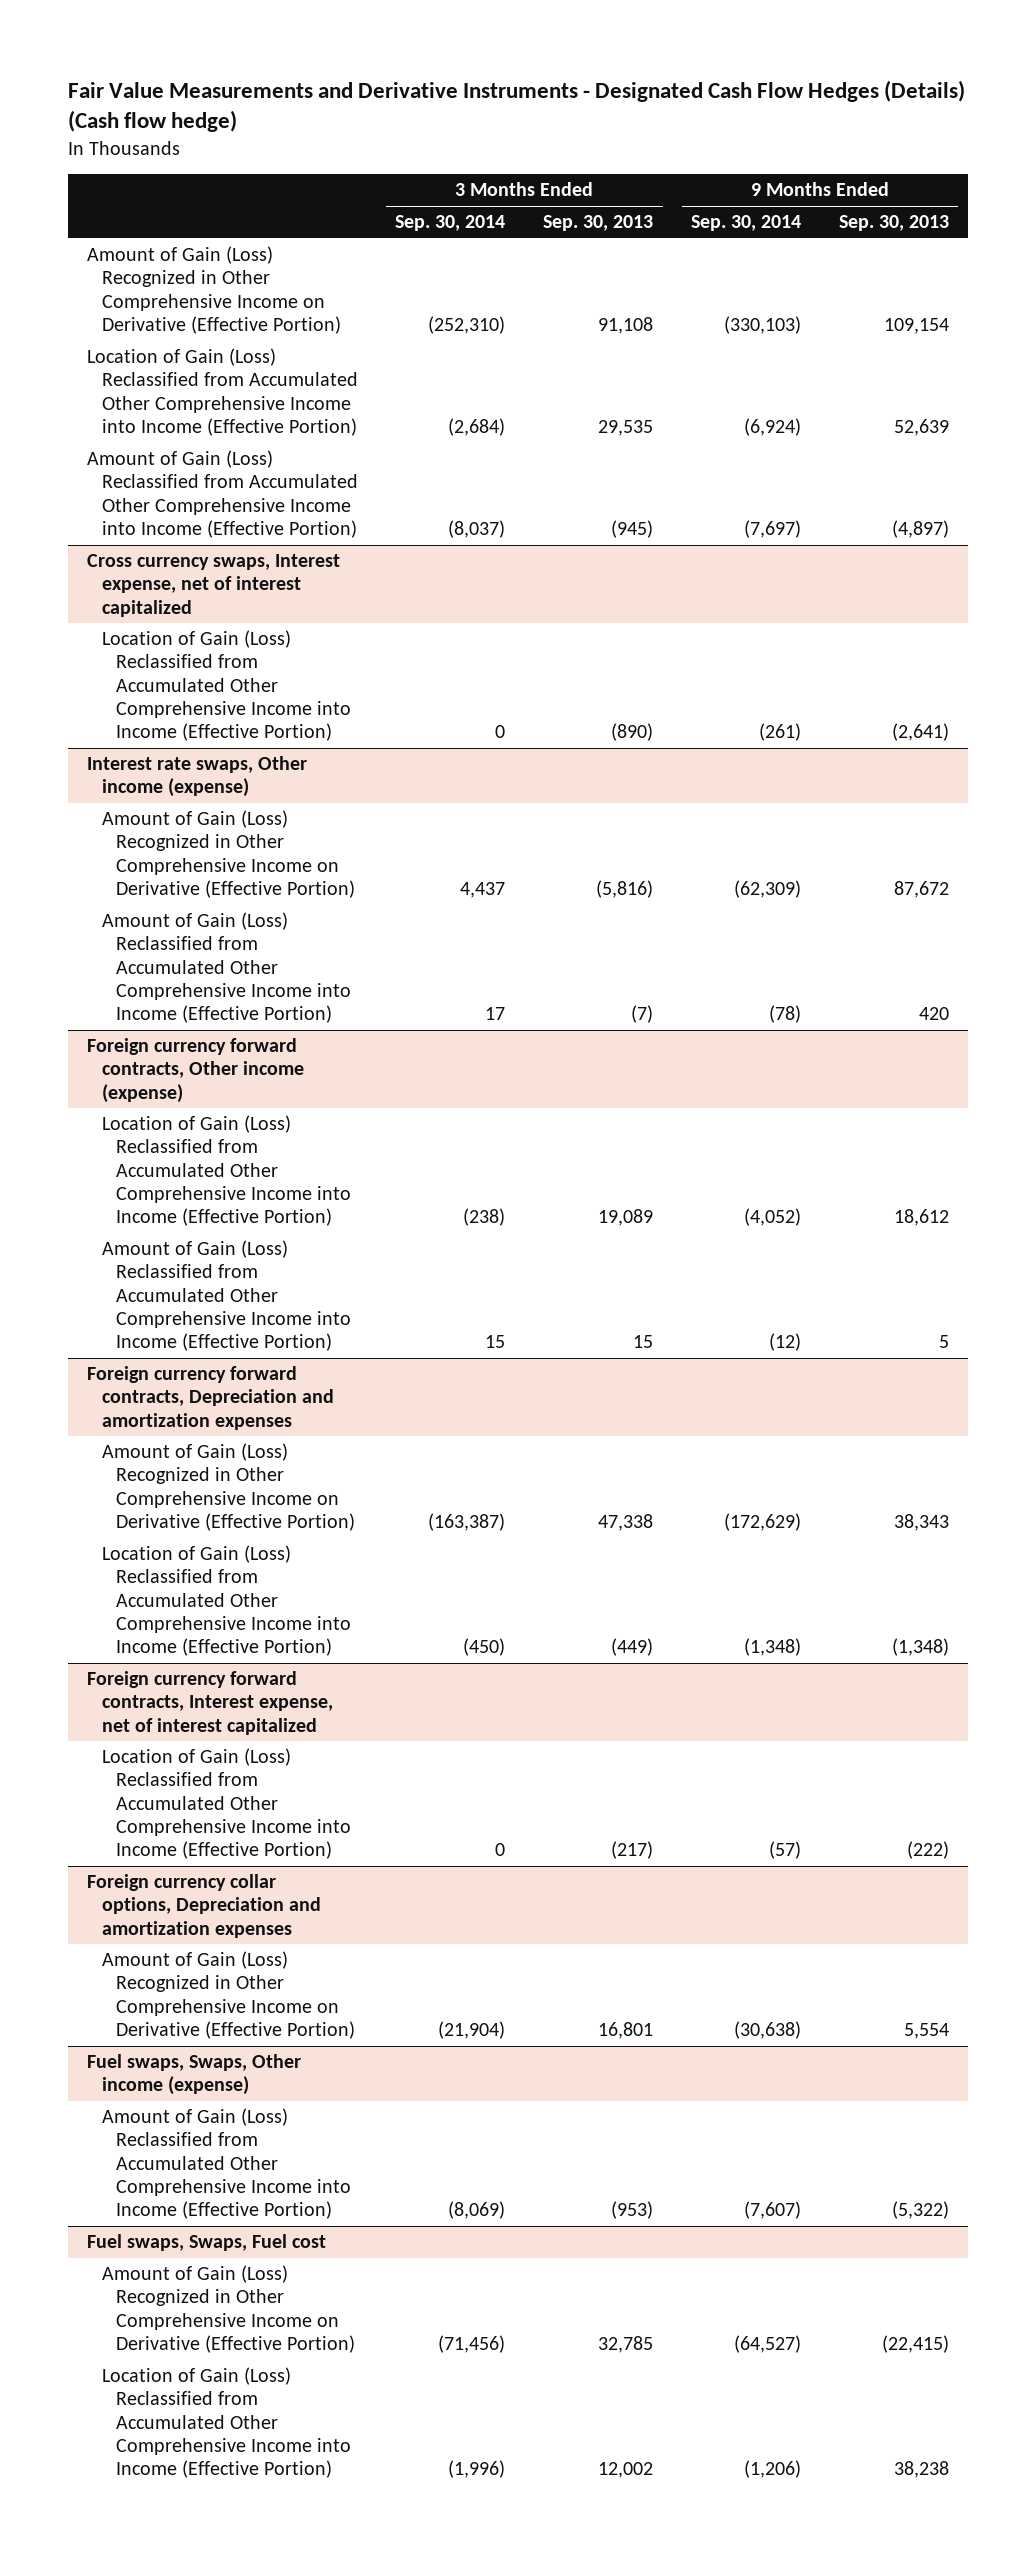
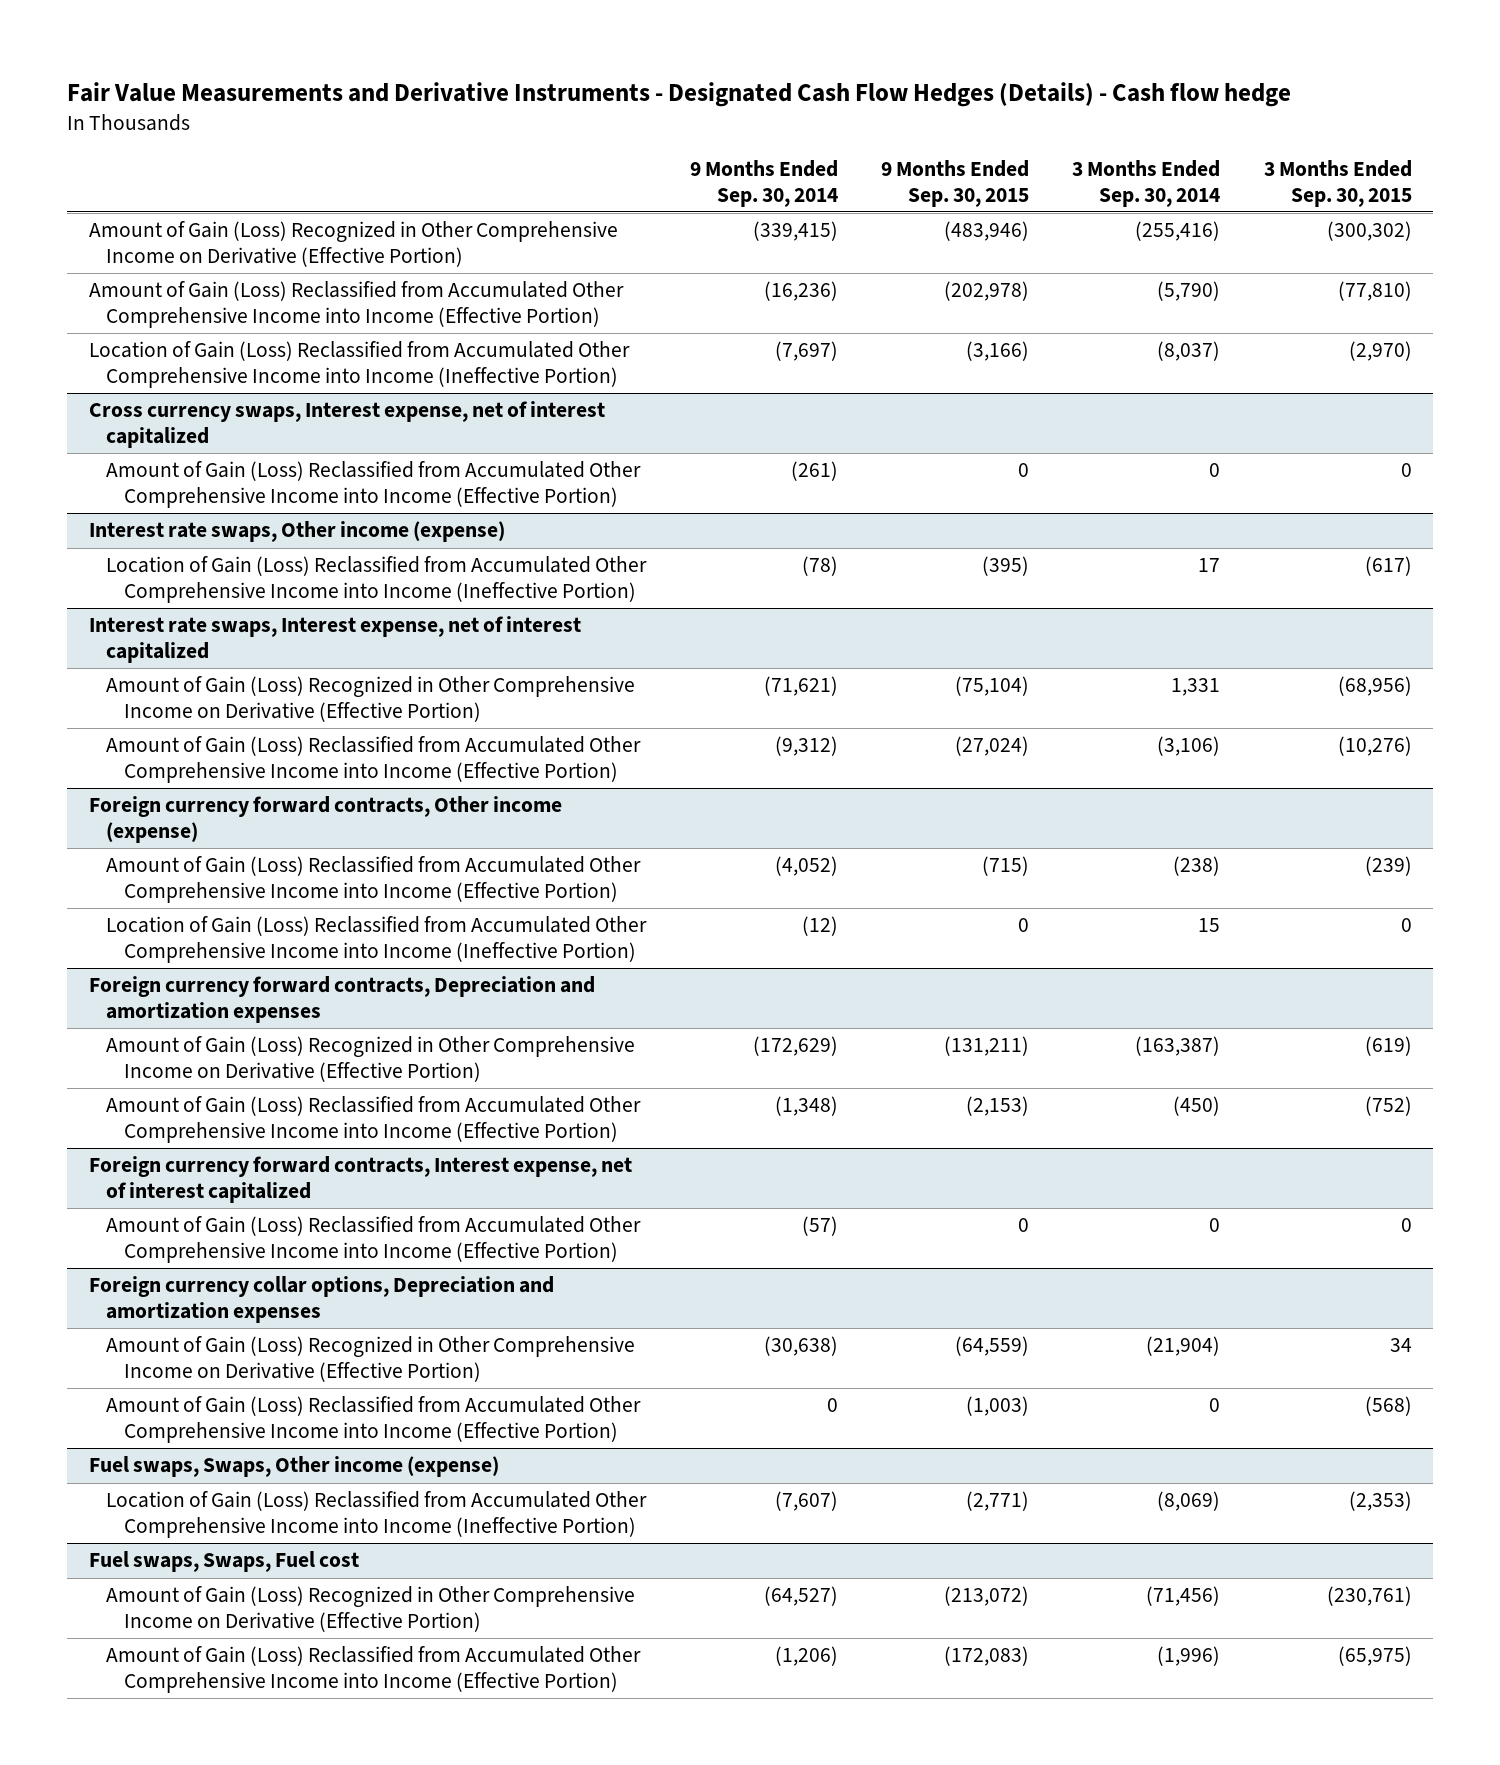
[67,80,965,133] Fair Value Measurements and Derivative Instruments - Designated Cash Flow Hedges (Details) (Cash flow hedge) -> [66,81,1291,107] Fair Value Measurements and Derivative Instruments - Designated Cash Flow Hedges (Details) - Cash flow hedge
[543,215,654,232] Sep. 30, 2013 -> none
[839,215,950,232] Sep. 30, 2013 -> none
none -> [880,159,1029,207] 9 Months Ended Sep. 30, 2015
none -> [1263,159,1412,207] 3 Months Ended Sep. 30, 2015
[428,315,506,334] (252,310) -> [1135,221,1221,242] (255,416)
[724,315,802,334] (330,103) -> [752,221,838,242] (339,415)
[86,348,358,436] Location of Gain (Loss) Reclassified from Accumulated Other Comprehensive Income into Income (Effective Portion) -> [88,281,624,329] Amount of Gain (Loss) Reclassified from Accumulated Other Comprehensive Income into Income (Effective Portion)
[448,417,506,436] (2,684) -> [1157,281,1221,302] (5,790)
[744,417,802,436] (6,924) -> [763,281,838,302] (16,236)
[86,450,358,538] Amount of Gain (Loss) Reclassified from Accumulated Other Comprehensive Income into Income (Effective Portion) -> [88,341,630,389] Location of Gain (Loss) Reclassified from Accumulated Other Comprehensive Income into Income (Ineffective Portion)
[101,630,352,742] Location of Gain (Loss) Reclassified from Accumulated Other Comprehensive Income into Income (Effective Portion) -> [106,461,642,509] Amount of Gain (Loss) Reclassified from Accumulated Other Comprehensive Income into Income (Effective Portion)
none -> [106,556,648,604] Location of Gain (Loss) Reclassified from Accumulated Other Comprehensive Income into Income (Ineffective Portion)
none -> [88,616,581,664] Interest rate swaps, Interest expense, net of interest capitalized
[460,881,506,898] 4,437 -> [1171,678,1221,697] 1,331
[734,879,802,898] (62,309) -> [763,676,838,697] (71,621)
[485,1007,506,1021] 17 -> [1157,736,1221,757] (3,106)
[769,1005,802,1024] (78) -> [774,736,838,757] (9,312)
[101,1115,352,1227] Location of Gain (Loss) Reclassified from Accumulated Other Comprehensive Income into Income (Effective Portion) -> [106,856,642,904] Amount of Gain (Loss) Reclassified from Accumulated Other Comprehensive Income into Income (Effective Portion)
[101,1240,352,1352] Amount of Gain (Loss) Reclassified from Accumulated Other Comprehensive Income into Income (Effective Portion) -> [106,916,648,964] Location of Gain (Loss) Reclassified from Accumulated Other Comprehensive Income into Income (Ineffective Portion)
[101,1545,352,1657] Location of Gain (Loss) Reclassified from Accumulated Other Comprehensive Income into Income (Effective Portion) -> [106,1096,642,1144] Amount of Gain (Loss) Reclassified from Accumulated Other Comprehensive Income into Income (Effective Portion)
[101,1748,352,1860] Location of Gain (Loss) Reclassified from Accumulated Other Comprehensive Income into Income (Effective Portion) -> [106,1216,642,1264] Amount of Gain (Loss) Reclassified from Accumulated Other Comprehensive Income into Income (Effective Portion)
none -> [106,1396,642,1444] Amount of Gain (Loss) Reclassified from Accumulated Other Comprehensive Income into Income (Effective Portion)
[101,2108,352,2220] Amount of Gain (Loss) Reclassified from Accumulated Other Comprehensive Income into Income (Effective Portion) -> [106,1491,648,1539] Location of Gain (Loss) Reclassified from Accumulated Other Comprehensive Income into Income (Ineffective Portion)
[101,2367,352,2479] Location of Gain (Loss) Reclassified from Accumulated Other Comprehensive Income into Income (Effective Portion) -> [106,1646,642,1694] Amount of Gain (Loss) Reclassified from Accumulated Other Comprehensive Income into Income (Effective Portion)

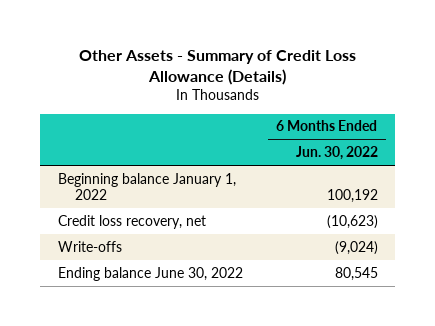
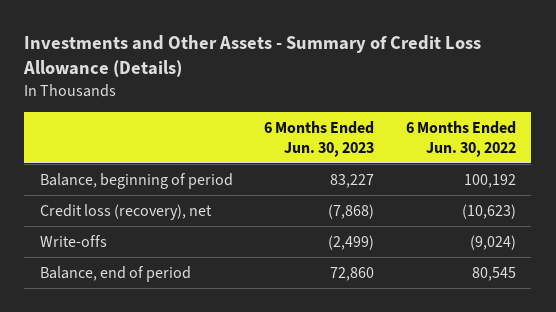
[78,50,356,86] Other Assets - Summary of Credit Loss Allowance (Details) -> [23,35,482,78] Investments and Other Assets - Summary of Credit Loss Allowance (Details)
none -> [264,121,375,157] 6 Months Ended Jun. 30, 2023
[57,172,236,201] Beginning balance January 1, 2022 -> [39,172,233,189] Balance, beginning of period
[57,214,206,229] Credit loss recovery, net -> [39,203,212,220] Credit loss (recovery), net
[57,266,243,281] Ending balance June 30, 2022 -> [39,265,191,282] Balance, end of period

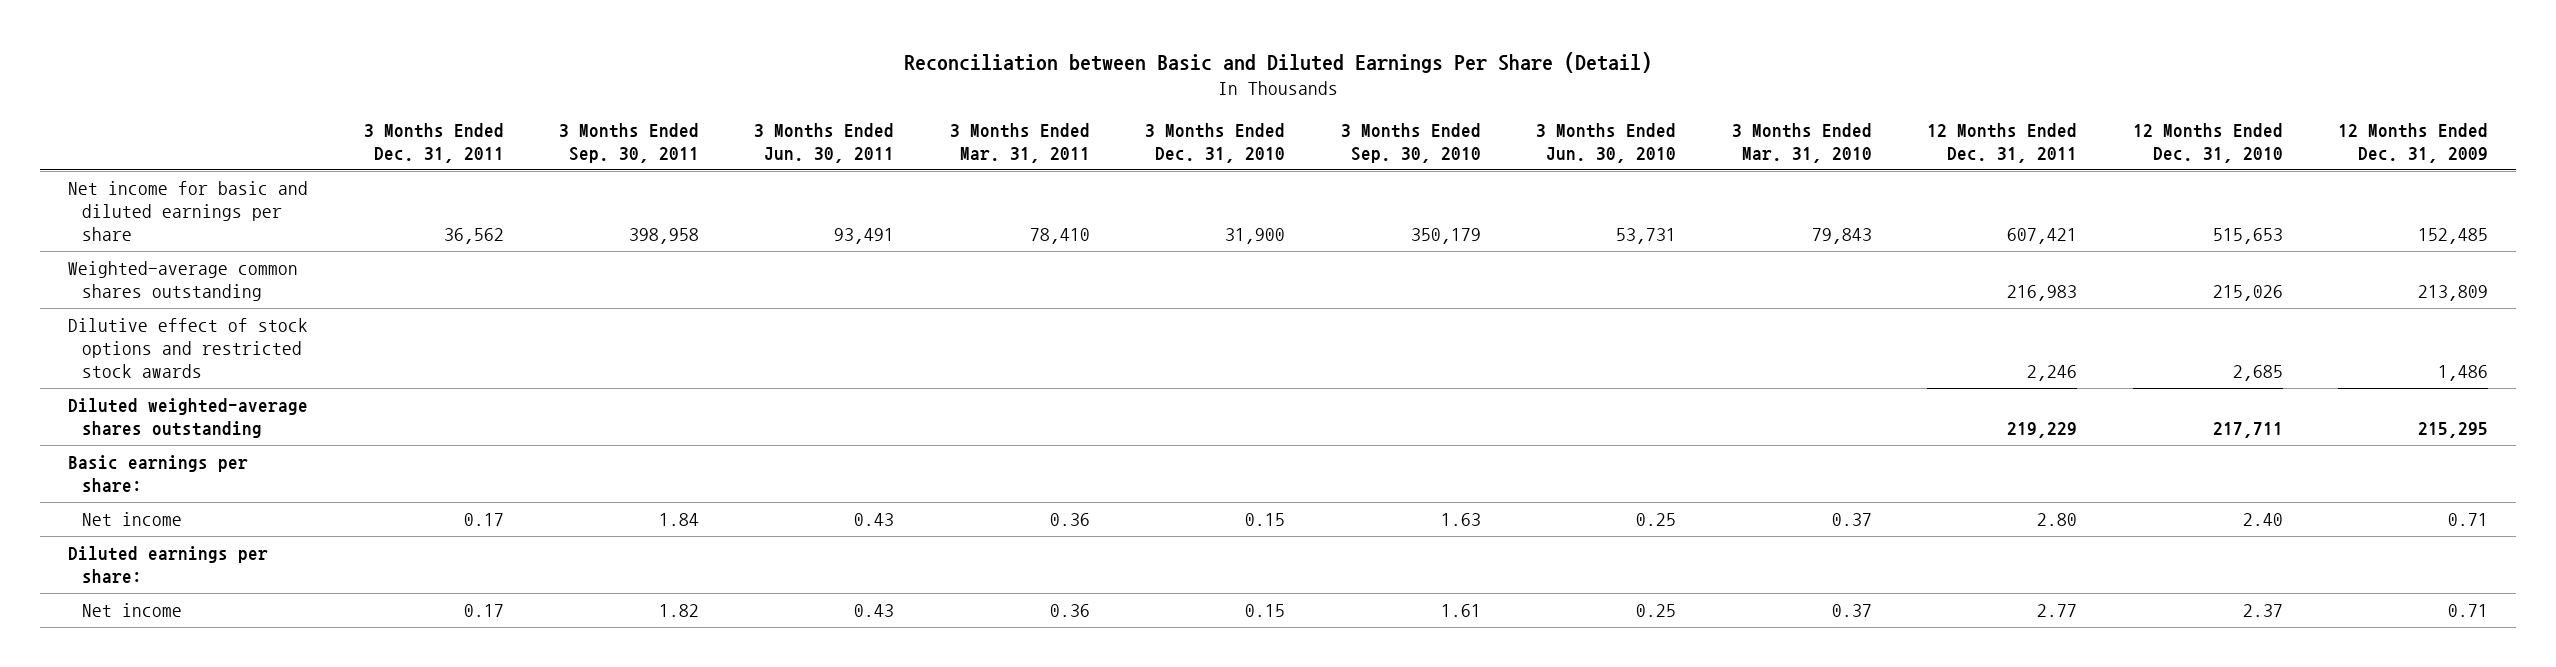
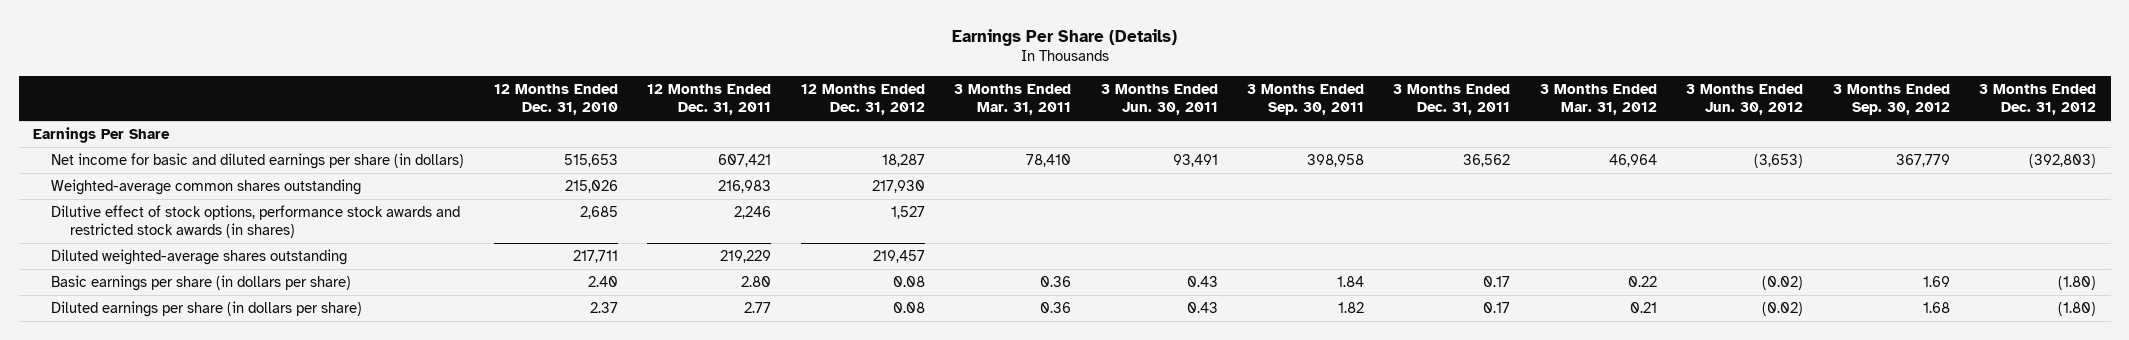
[904,52,1653,74] Reconciliation between Basic and Diluted Earnings Per Share (Detail) -> [951,28,1177,46] Earnings Per Share (Details)
[1145,123,1286,164] 3 Months Ended Dec. 31, 2010 -> none
[1340,123,1481,164] 3 Months Ended Sep. 30, 2010 -> none
[1536,123,1677,164] 3 Months Ended Jun. 30, 2010 -> none
[1731,123,1872,164] 3 Months Ended Mar. 31, 2010 -> none
[2338,123,2489,164] 12 Months Ended Dec. 31, 2009 -> none
none -> [800,83,925,116] 12 Months Ended Dec. 31, 2012
none -> [1539,83,1657,116] 3 Months Ended Mar. 31, 2012
none -> [1686,83,1804,116] 3 Months Ended Jun. 30, 2012
none -> [1832,83,1950,116] 3 Months Ended Sep. 30, 2012
none -> [1978,83,2096,116] 3 Months Ended Dec. 31, 2012
none -> [33,126,171,143] Earnings Per Share
[68,180,309,241] Net income for basic and diluted earnings per share -> [51,152,465,169] Net income for basic and diluted earnings per share (in dollars)
[68,317,309,378] Dilutive effect of stock options and restricted stock awards -> [51,204,461,239] Dilutive effect of stock options, performance stock awards and restricted stock awards (in shares)
[68,454,249,492] Basic earnings per share: -> none
[68,545,269,583] Diluted earnings per share: -> none
[81,511,182,526] Net income -> [51,274,352,291] Basic earnings per share (in dollars per share)
[81,602,182,617] Net income -> [51,300,363,317] Diluted earnings per share (in dollars per share)

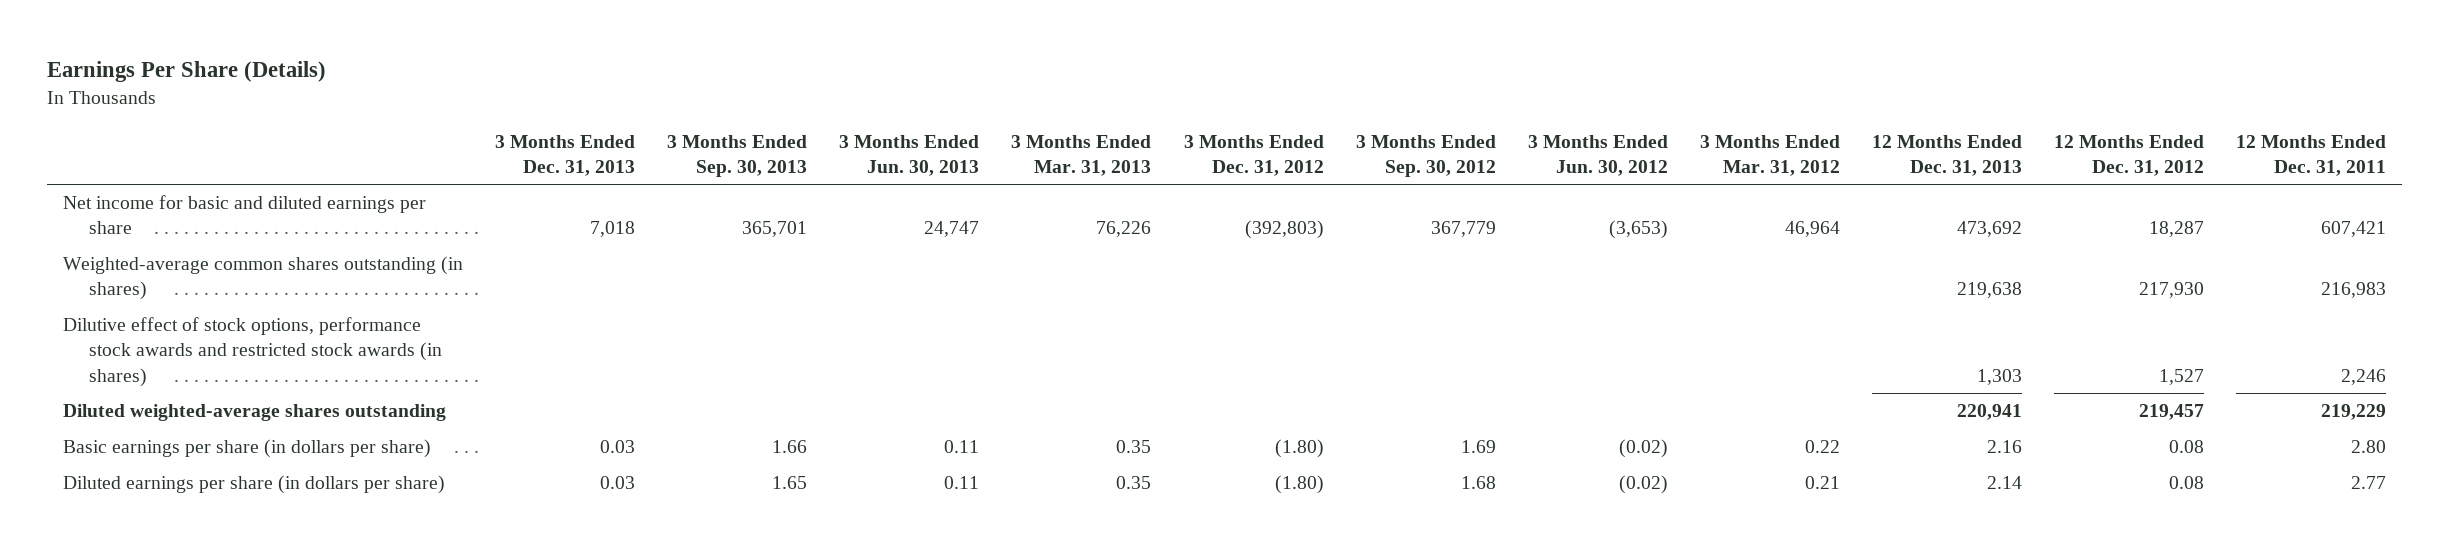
[493,83,618,116] 12 Months Ended Dec. 31, 2010 -> none
[954,83,1072,116] 3 Months Ended Mar. 31, 2011 -> none
[1100,83,1218,116] 3 Months Ended Jun. 30, 2011 -> none
[1246,83,1364,116] 3 Months Ended Sep. 30, 2011 -> none
[1393,83,1511,116] 3 Months Ended Dec. 31, 2011 -> none
none -> [495,134,636,176] 3 Months Ended Dec. 31, 2013
none -> [667,134,808,177] 3 Months Ended Sep. 30, 2013
none -> [839,134,980,176] 3 Months Ended Jun. 30, 2013
none -> [1011,134,1152,176] 3 Months Ended Mar. 31, 2013
none -> [1871,134,2022,176] 12 Months Ended Dec. 31, 2013
[33,126,171,143] Earnings Per Share -> none
[51,152,465,169] Net income for basic and diluted earnings per share (in dollars) -> [63,195,427,235] Net income for basic and diluted earnings per share
[51,178,362,195] Weighted-average common shares outstanding -> [63,256,464,301] Weighted-average common shares outstanding (in shares)

